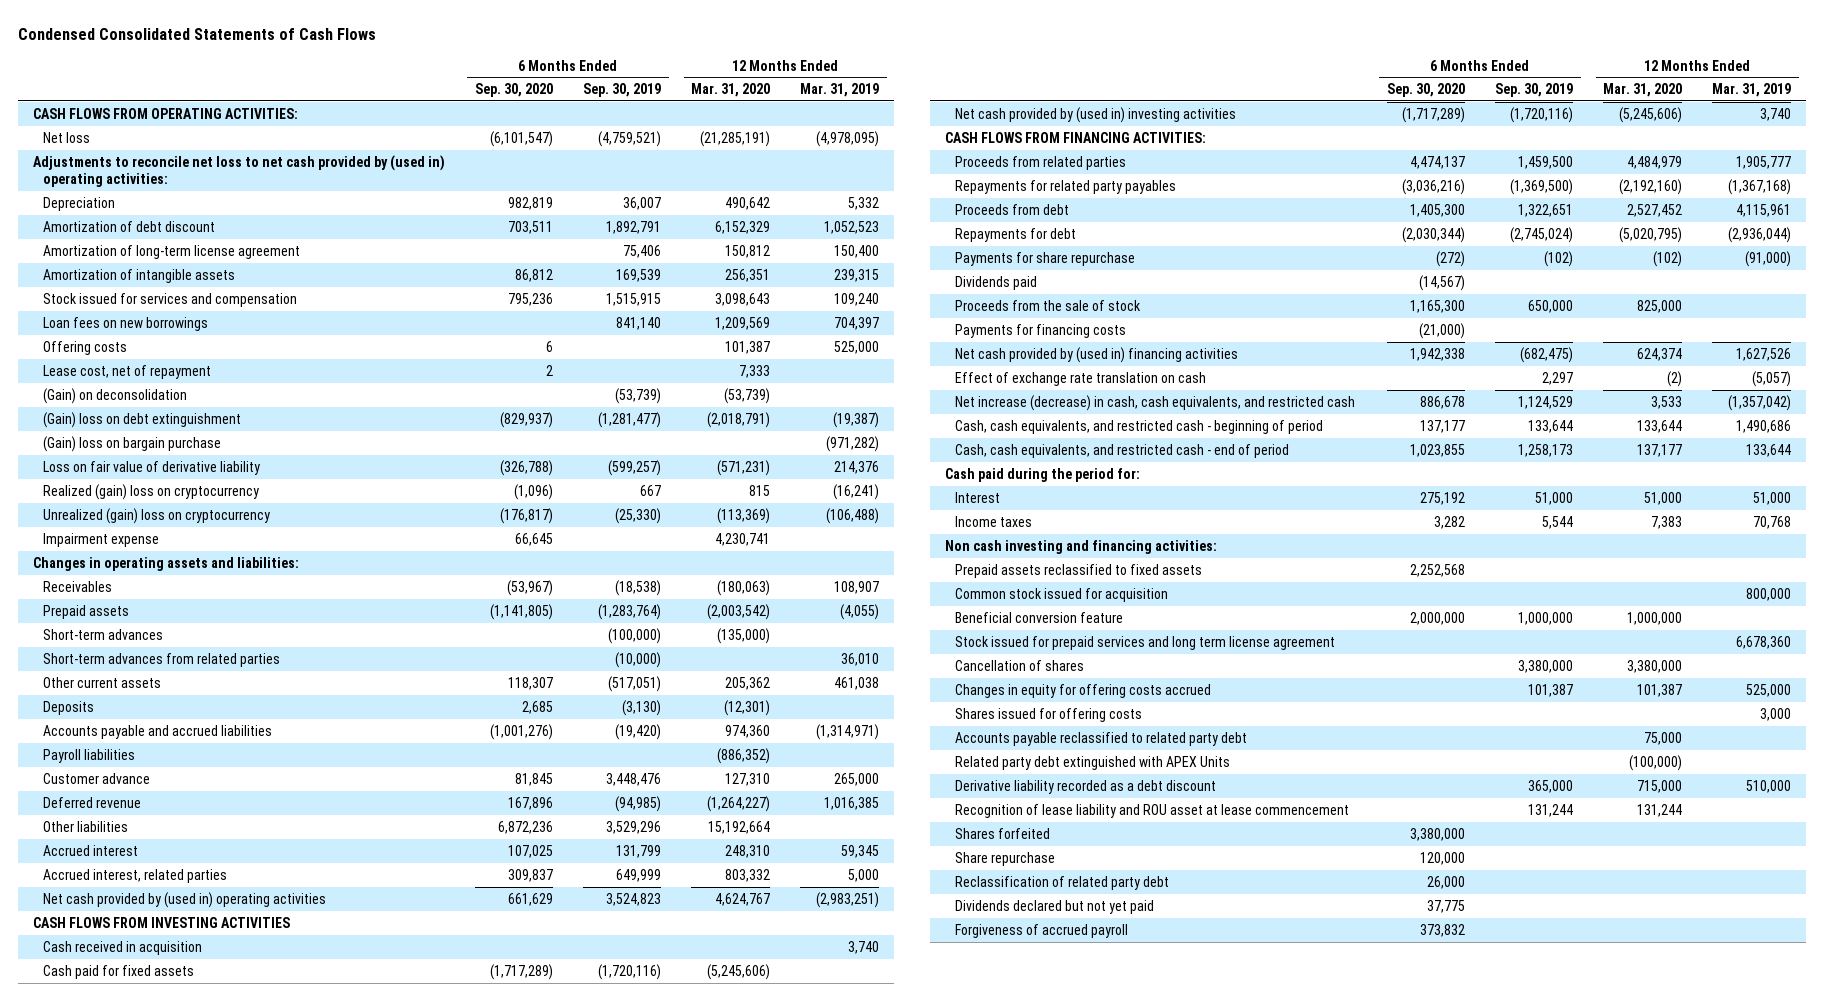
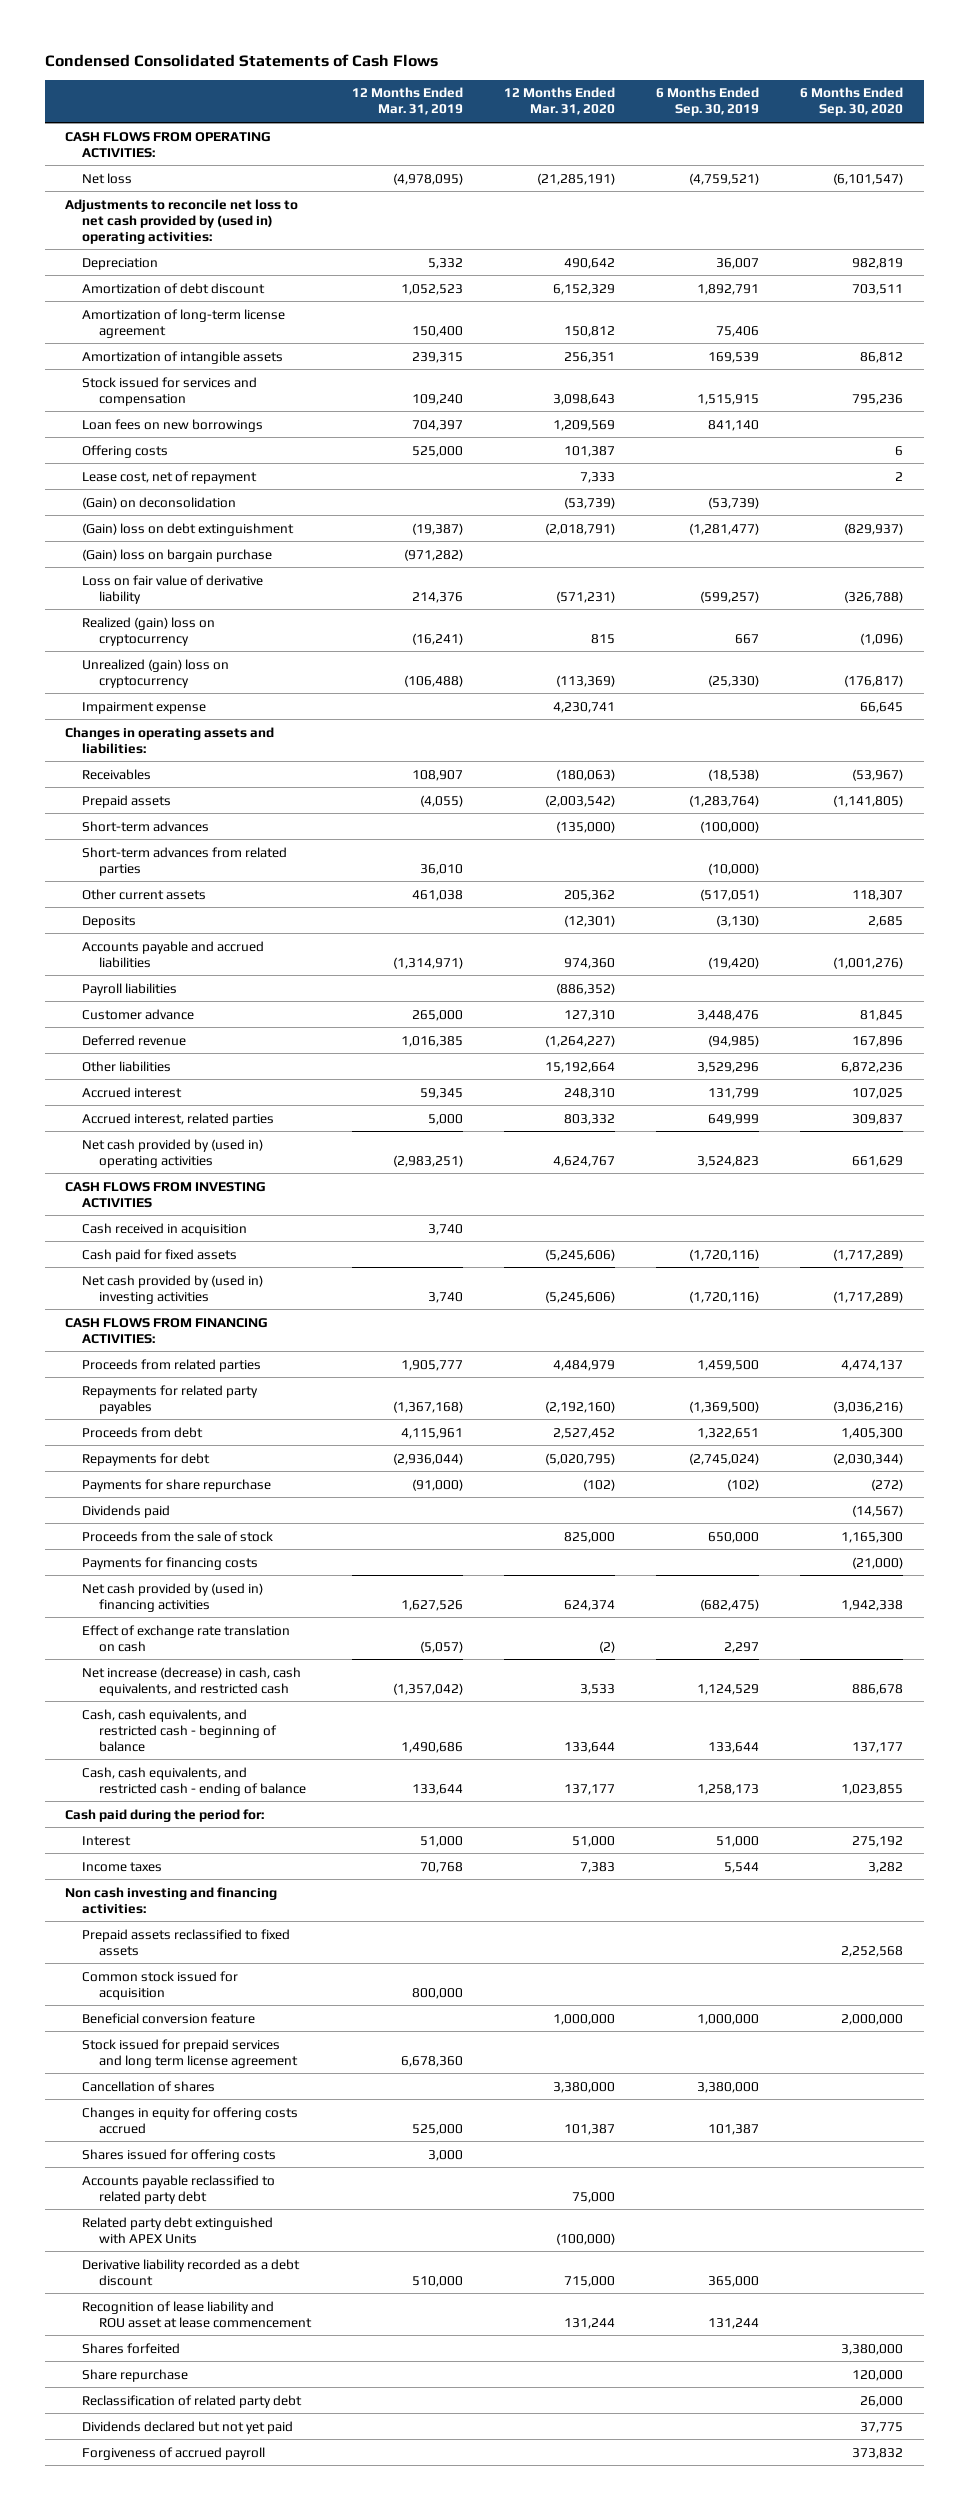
[954,419,1323,434] Cash, cash equivalents, and restricted cash - beginning of period -> [81,1708,277,1752] Cash, cash equivalents, and restricted cash - beginning of balance
[954,443,1289,458] Cash, cash equivalents, and restricted cash - end of period -> [81,1766,306,1796] Cash, cash equivalents, and restricted cash - ending of balance

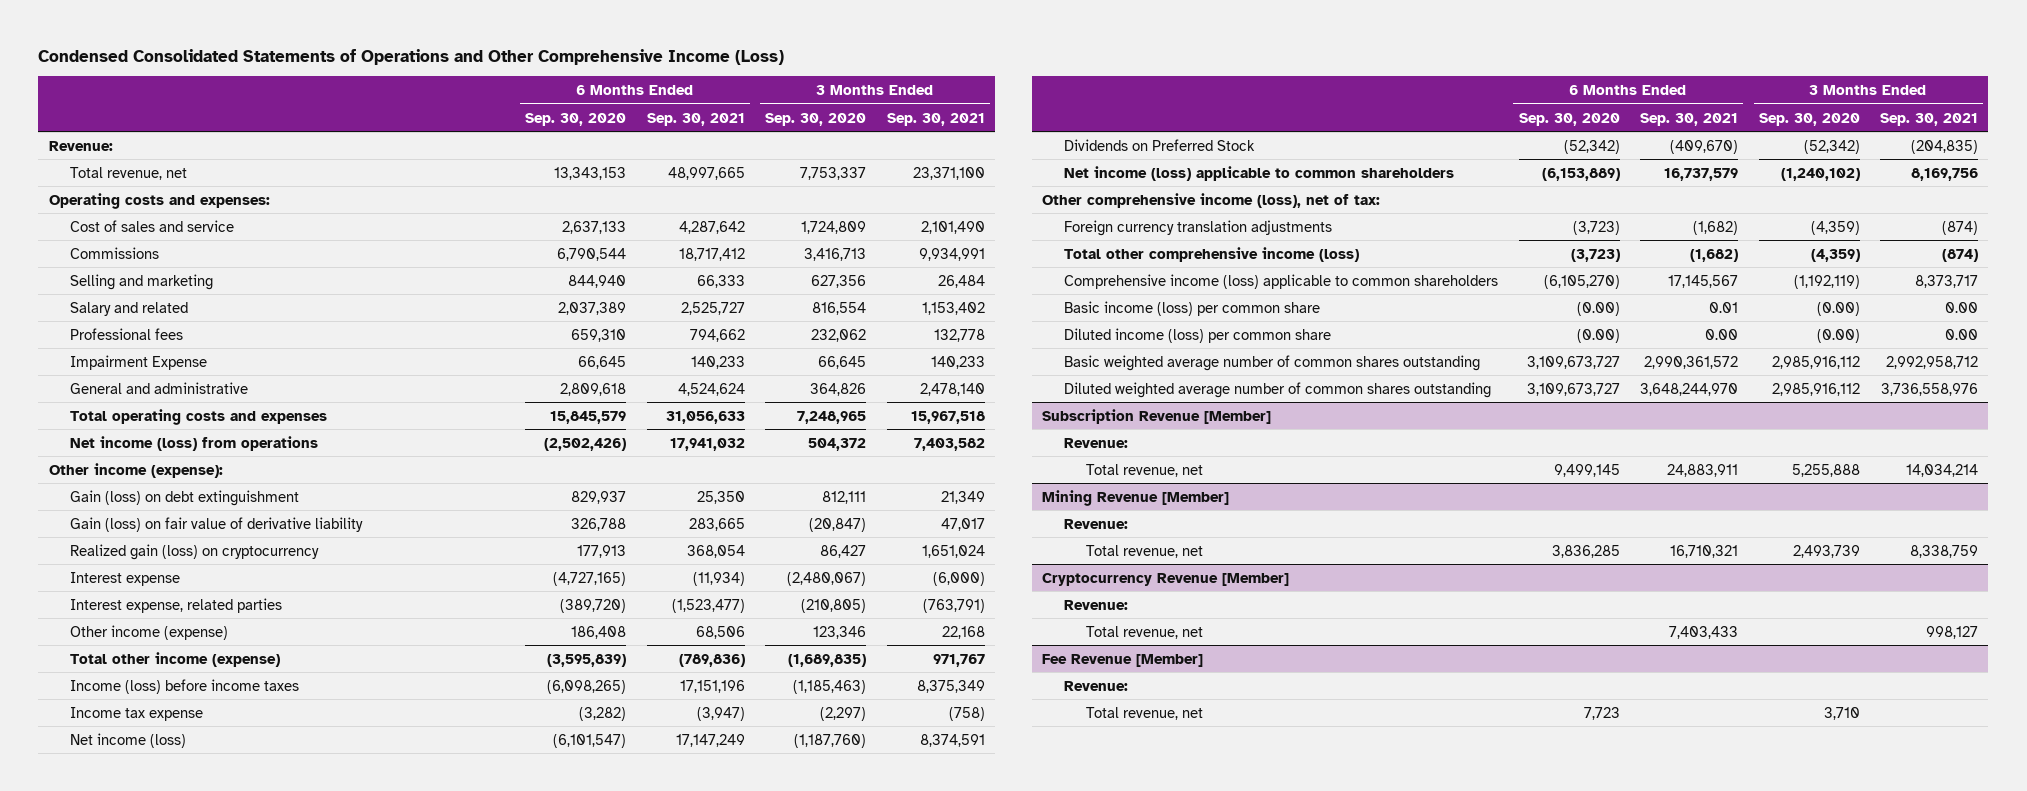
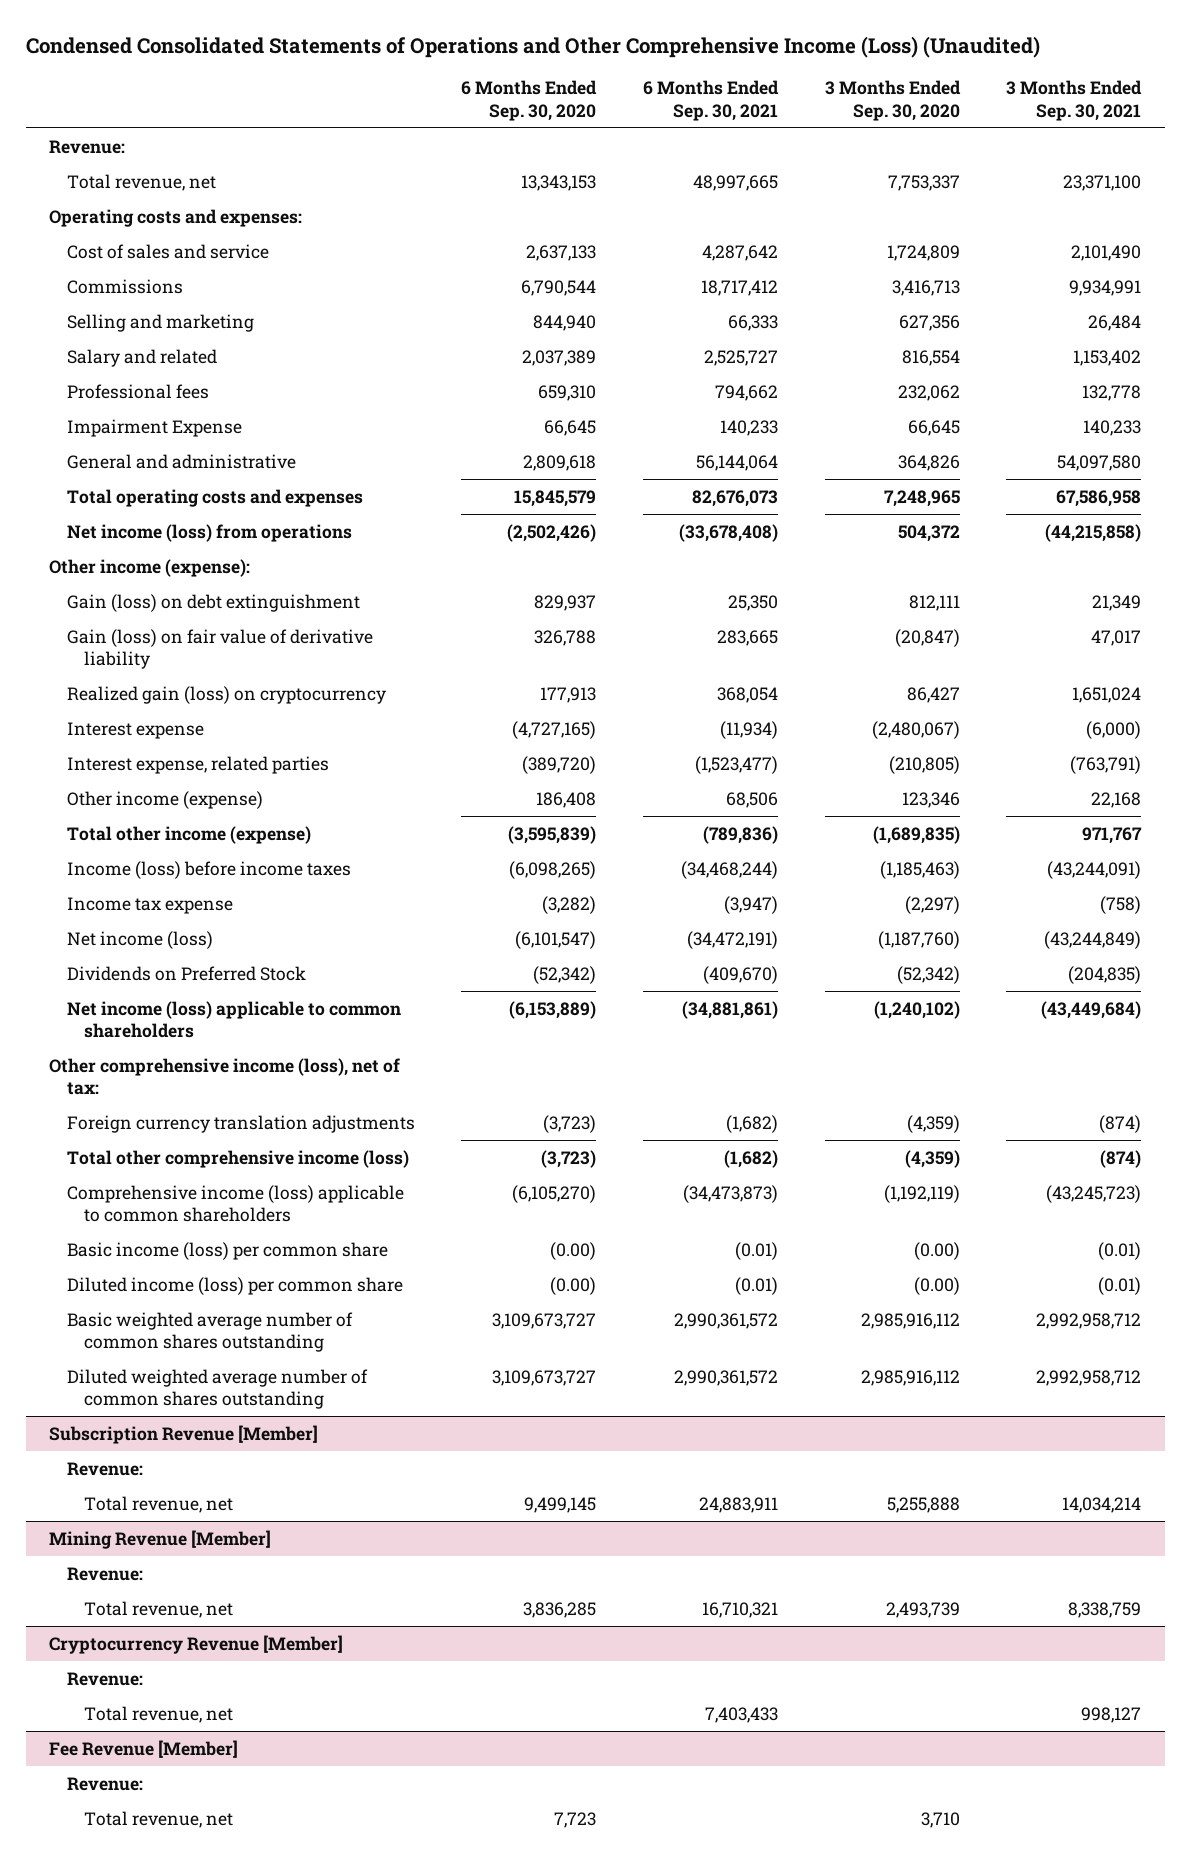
[38,48,785,65] Condensed Consolidated Statements of Operations and Other Comprehensive Income (Loss) -> [25,35,1040,58] Condensed Consolidated Statements of Operations and Other Comprehensive Income (Loss) (Unaudited)
[677,382,745,396] 4,524,624 -> [696,454,779,471] 56,144,064
[919,382,985,396] 2,478,140 -> [1057,454,1142,471] 54,097,580
[665,410,745,424] 31,056,633 -> [692,489,779,507] 82,676,073
[910,410,985,424] 15,967,518 -> [1056,489,1142,507] 67,586,958
[669,437,745,451] 17,941,032 -> [679,523,779,542] (33,678,408)
[913,437,985,451] 7,403,582 -> [1045,523,1142,542] (44,215,858)
[679,679,745,693] 17,151,196 -> [681,860,779,879] (34,468,244)
[916,679,985,693] 8,375,349 -> [1047,860,1142,879] (43,244,091)
[675,733,745,747] 17,147,249 -> [687,930,779,949] (34,472,191)
[919,733,985,747] 8,374,591 -> [1044,930,1142,949] (43,244,849)
[1664,167,1739,181] 16,737,579 -> [682,1000,779,1019] (34,881,861)
[1911,167,1979,181] 8,169,756 -> [1041,1000,1142,1019] (43,449,684)
[1668,274,1739,288] 17,145,567 -> [683,1184,779,1203] (34,473,873)
[1915,274,1979,288] 8,373,717 -> [1046,1184,1142,1203] (43,245,723)
[1709,301,1739,313] 0.01 -> [735,1241,779,1260] (0.01)
[1945,301,1979,313] 0.00 -> [1098,1241,1142,1260] (0.01)
[1705,328,1739,340] 0.00 -> [735,1276,779,1295] (0.01)
[1945,328,1979,340] 0.00 -> [1098,1276,1142,1295] (0.01)
[1640,382,1739,396] 3,648,244,970 -> [674,1369,779,1386] 2,990,361,572
[1881,382,1979,396] 3,736,558,976 -> [1036,1369,1142,1386] 2,992,958,712

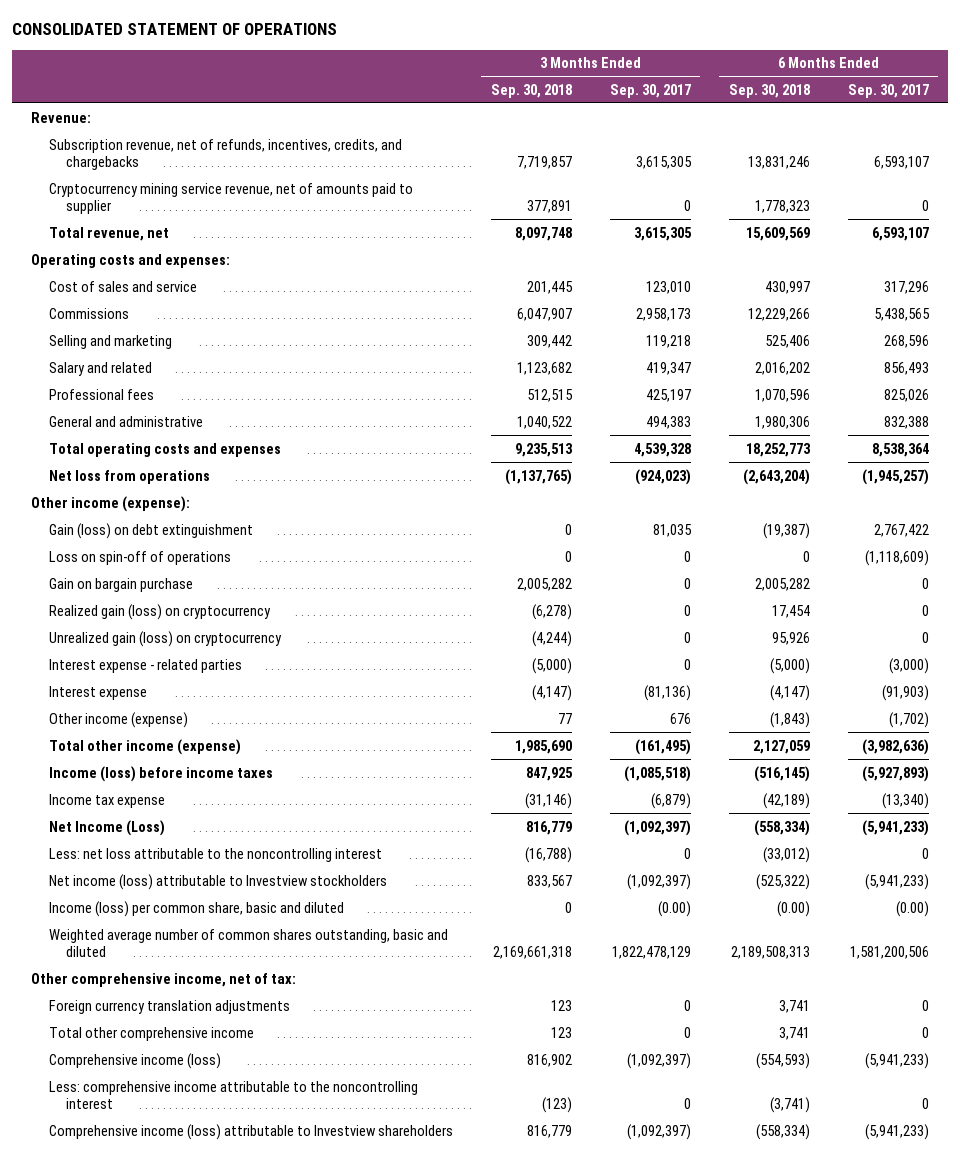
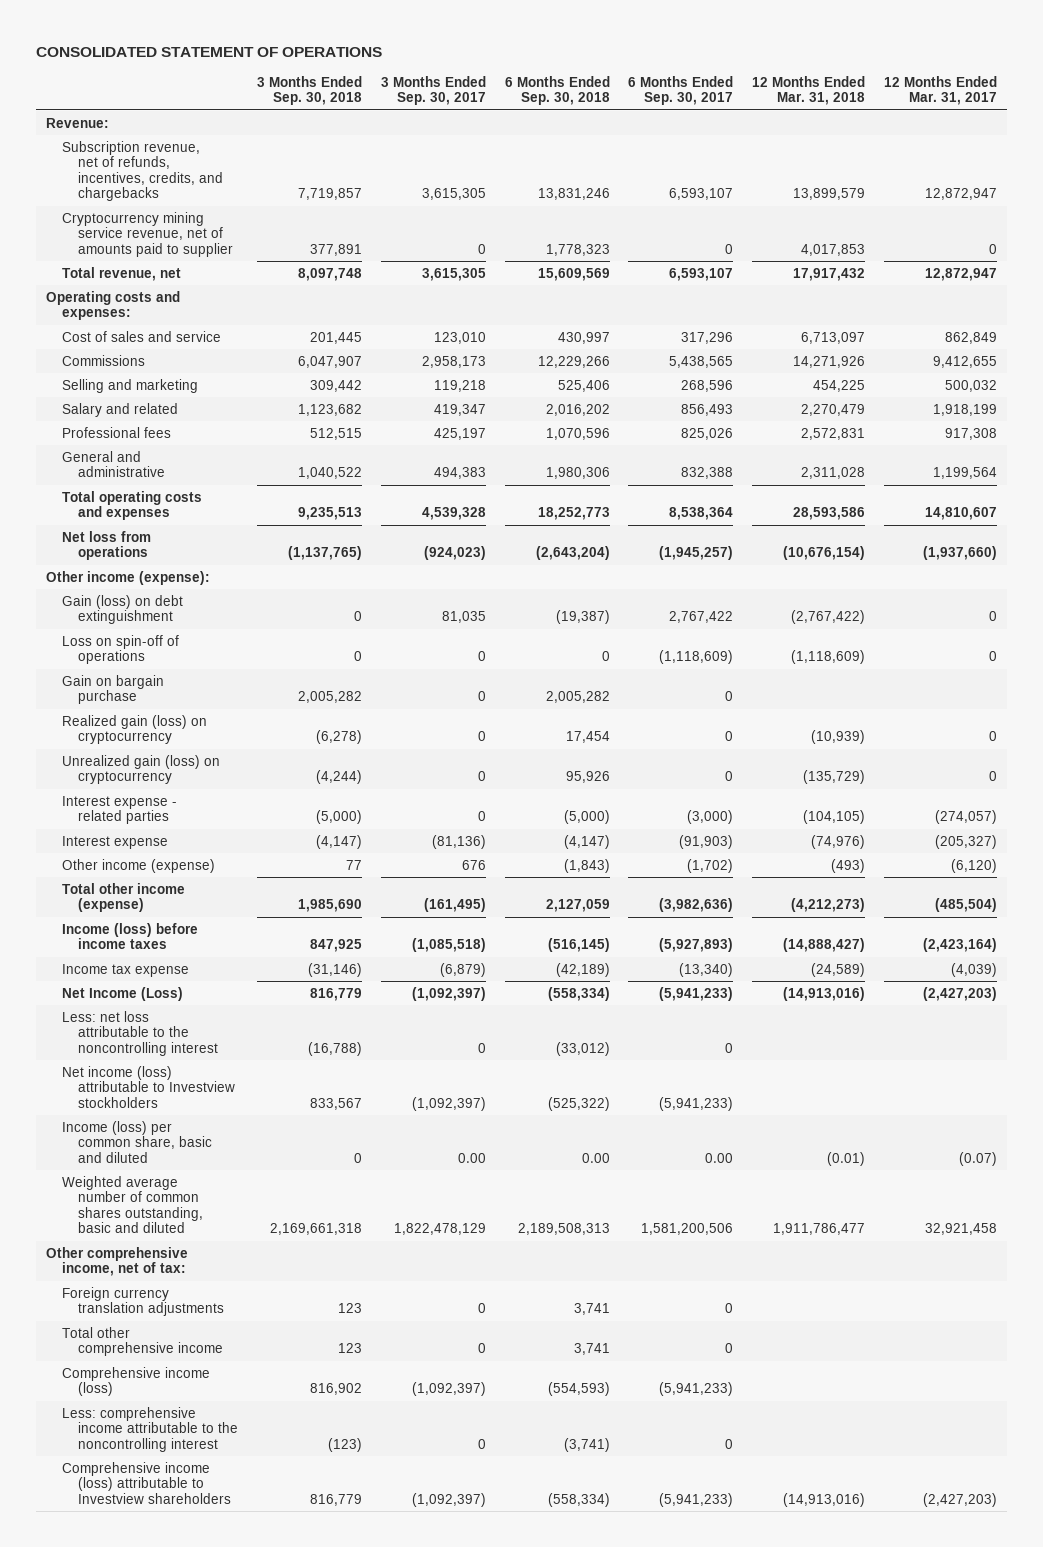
none -> [752,75,866,106] 12 Months Ended Mar. 31, 2018
none -> [884,75,998,106] 12 Months Ended Mar. 31, 2017
[657,900,691,917] (0.00) -> [457,1152,486,1163] 0.00
[776,900,810,917] (0.00) -> [581,1152,610,1163] 0.00
[895,900,929,917] (0.00) -> [705,1152,734,1163] 0.00

